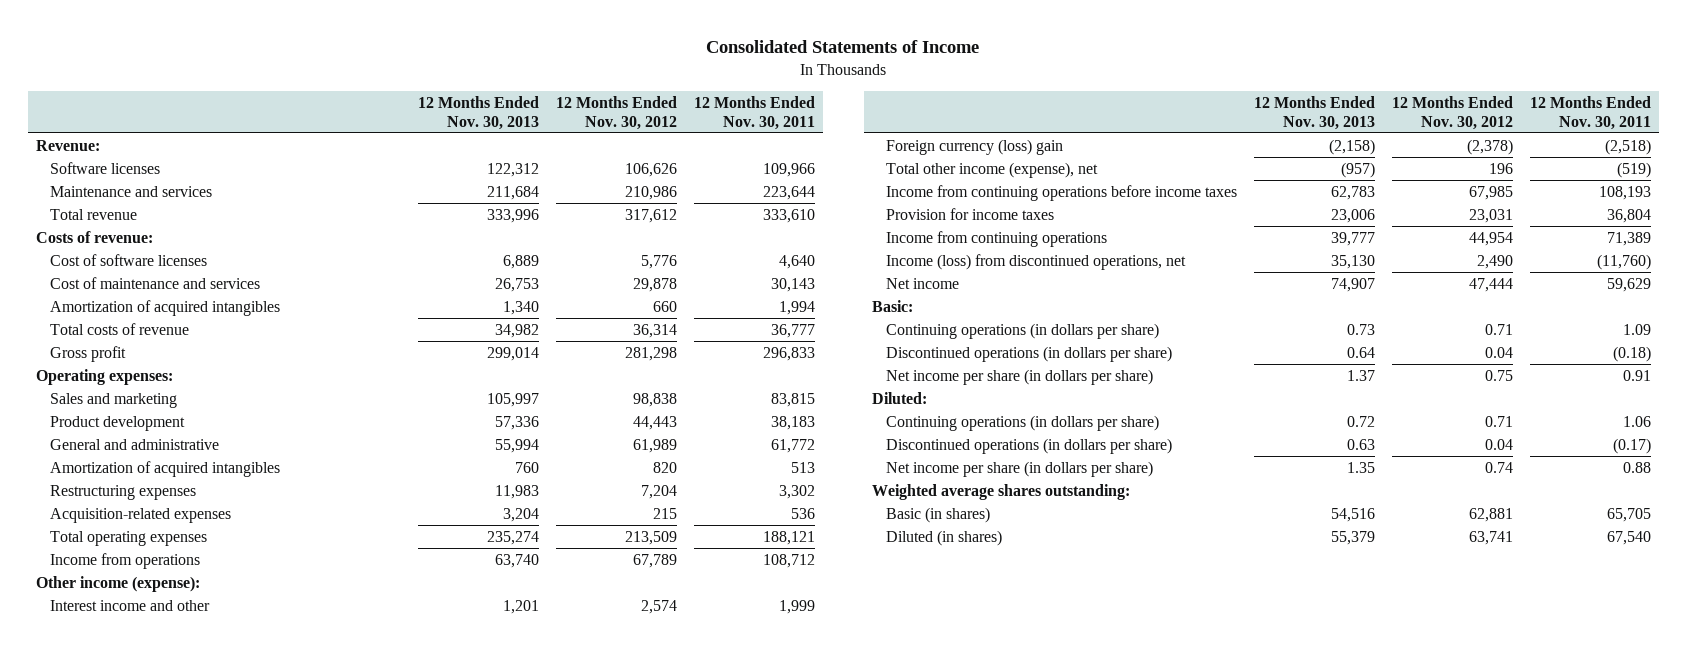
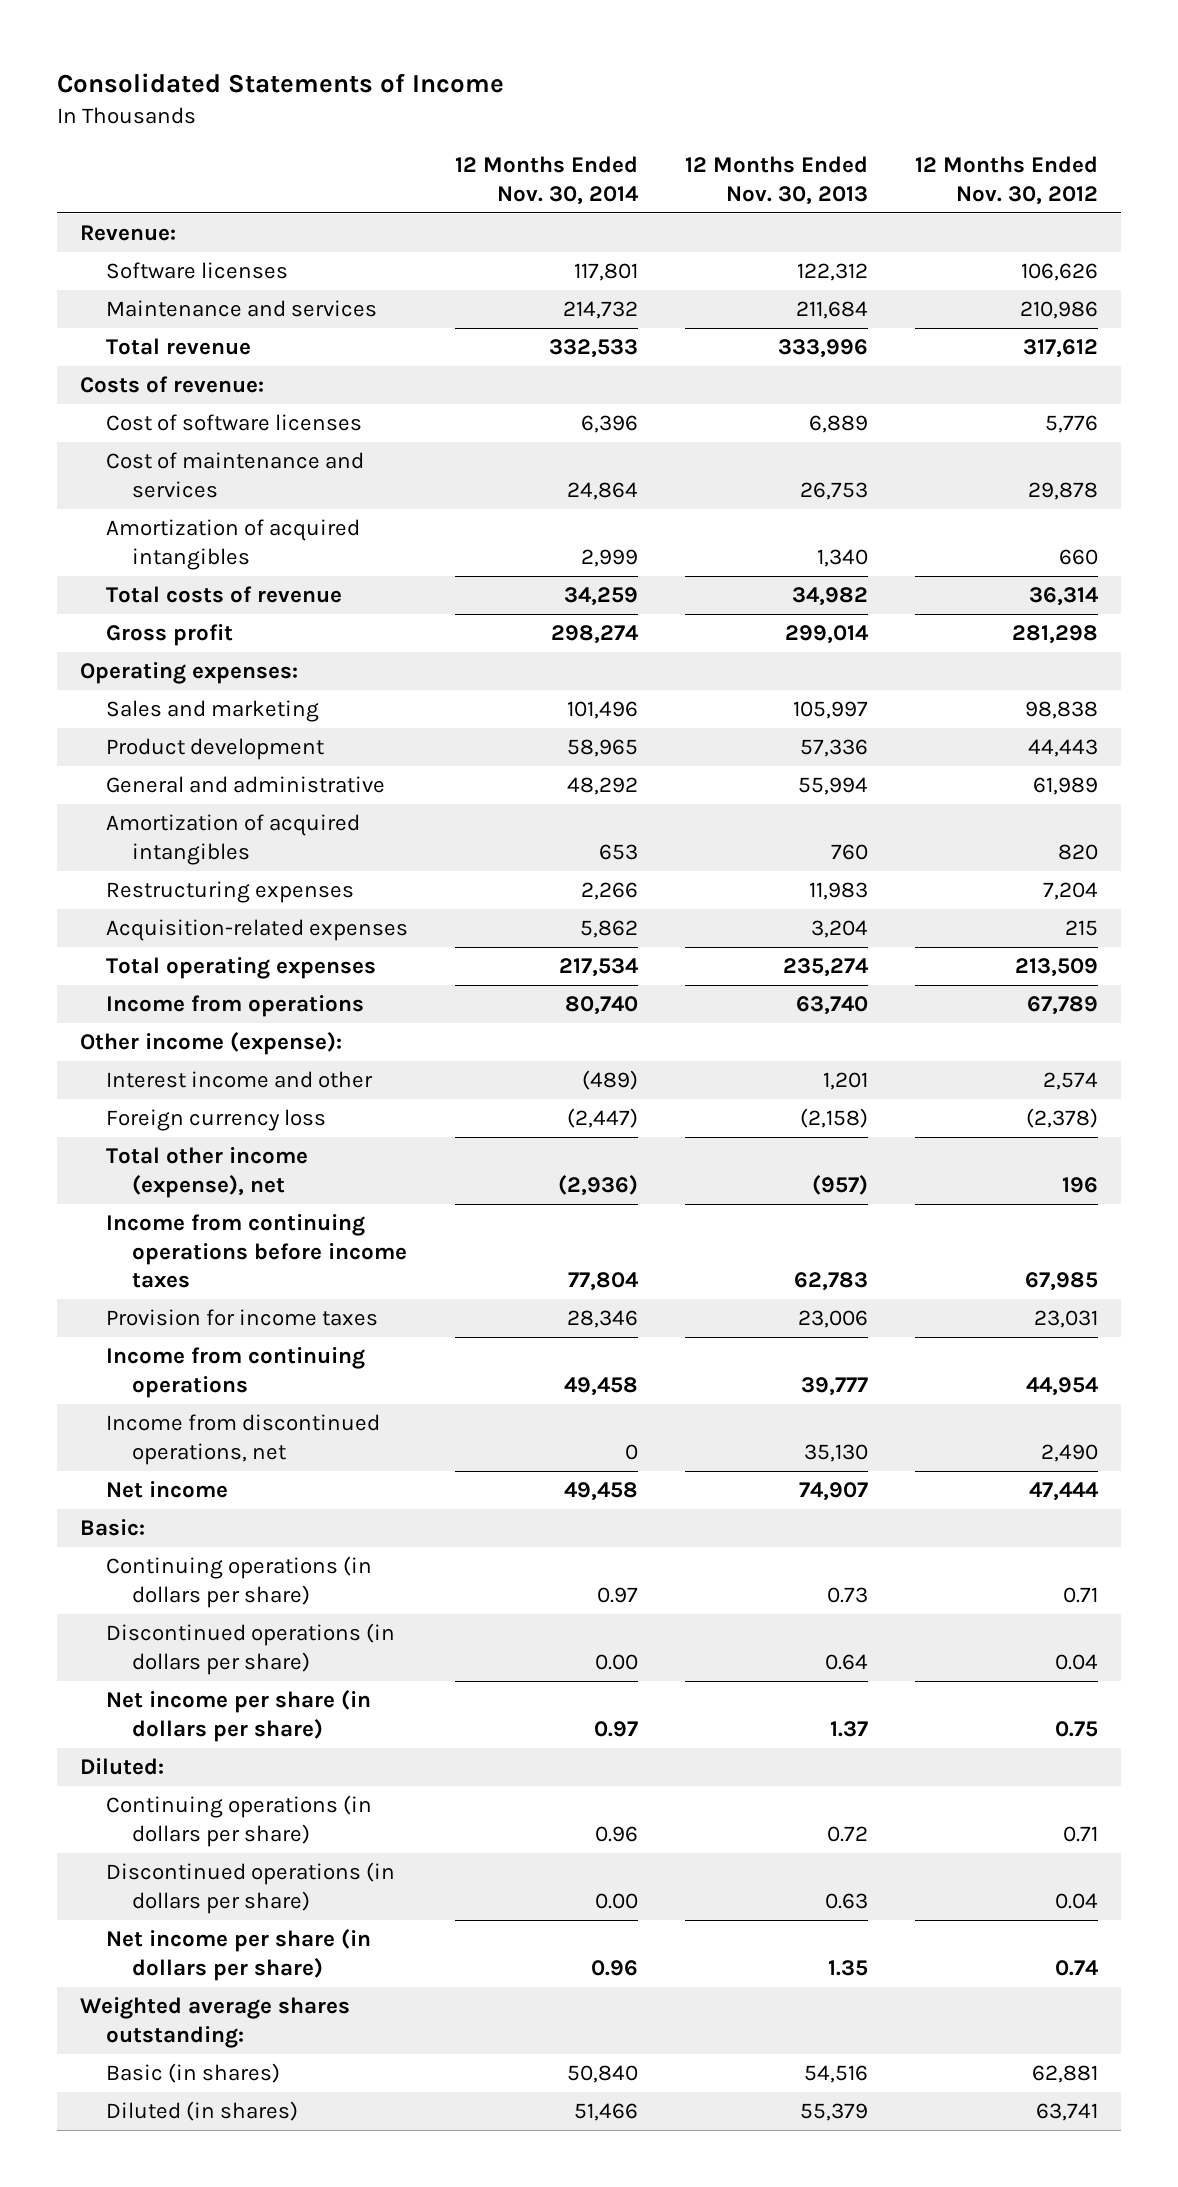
[693,95,815,130] 12 Months Ended Nov. 30, 2011 -> none
none -> [455,156,640,205] 12 Months Ended Nov. 30, 2014
[886,138,1064,155] Foreign currency (loss) gain -> [106,1109,327,1132] Foreign currency loss
[886,253,1187,270] Income (loss) from discontinued operations, net -> [106,1414,381,1465] Income from discontinued operations, net

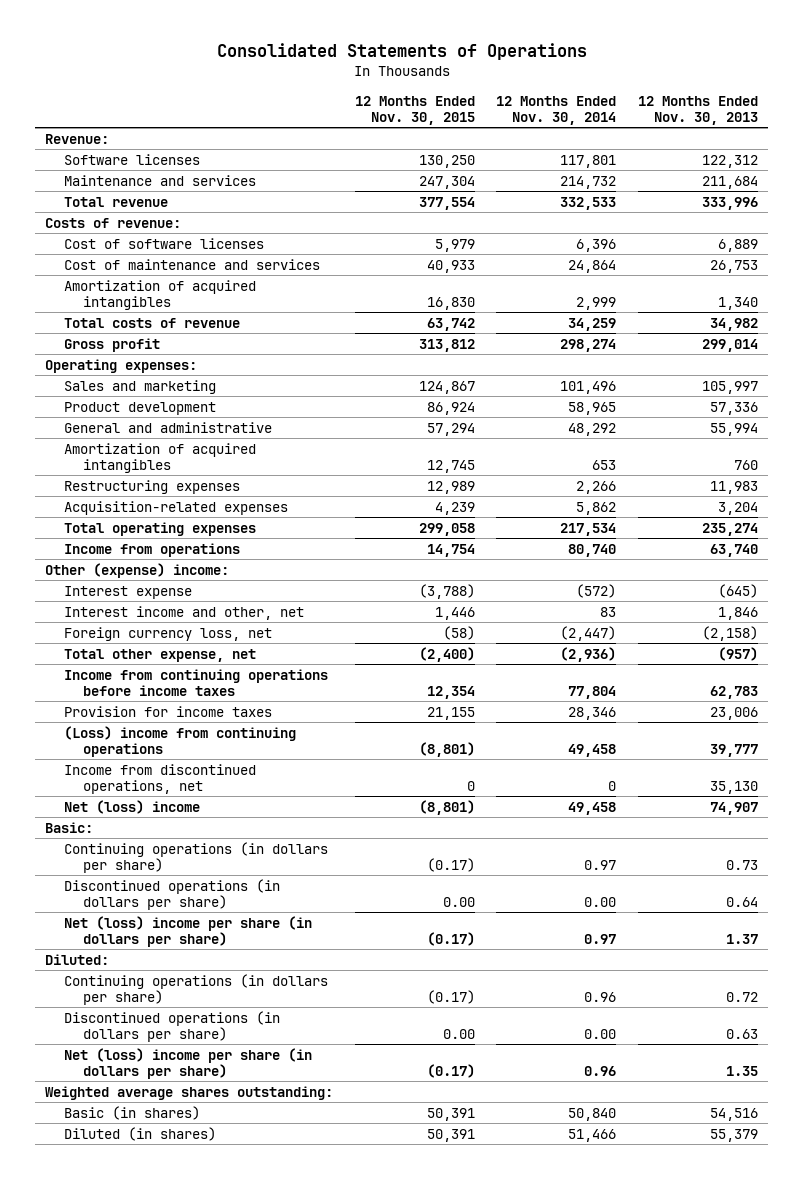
[57,73,505,94] Consolidated Statements of Income -> [216,42,587,60] Consolidated Statements of Operations
[914,156,1098,205] 12 Months Ended Nov. 30, 2012 -> none
none -> [354,95,475,125] 12 Months Ended Nov. 30, 2015
[80,1032,343,1056] Other income (expense): -> [45,562,230,578] Other (expense) income:
none -> [64,585,193,599] Interest expense
[106,1071,374,1089] Interest income and other -> [64,605,305,620] Interest income and other, net
[582,1070,639,1091] (489) -> [600,606,617,617] 83
[822,1072,868,1091] 1,201 -> [717,606,758,620] 1,846
[106,1109,327,1132] Foreign currency loss -> [64,626,273,641] Foreign currency loss, net
[106,1147,309,1198] Total other income (expense), net -> [64,648,257,662] Total other expense, net
[106,1347,366,1398] Income from continuing operations -> [64,725,297,757] (Loss) income from continuing operations
[106,1481,229,1499] Net income -> [64,799,201,814] Net (loss) income
[106,1690,372,1742] Net income per share (in dollars per share) -> [64,915,313,947] Net (loss) income per share (in dollars per share)
[106,1929,372,1981] Net income per share (in dollars per share) -> [64,1047,313,1079] Net (loss) income per share (in dollars per share)

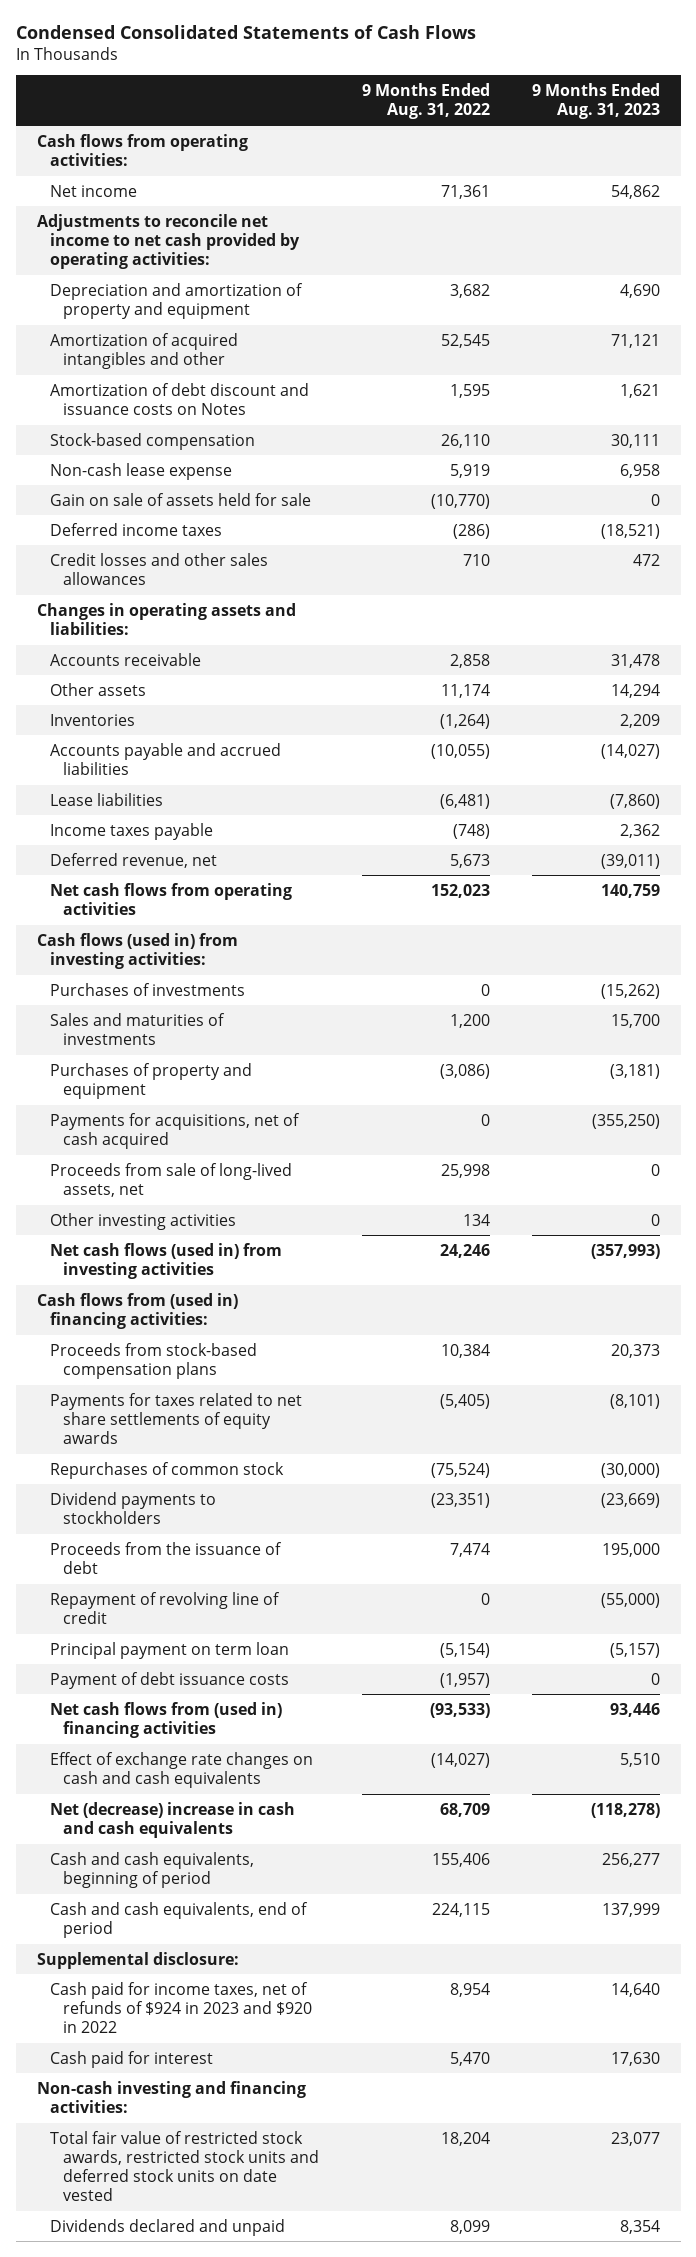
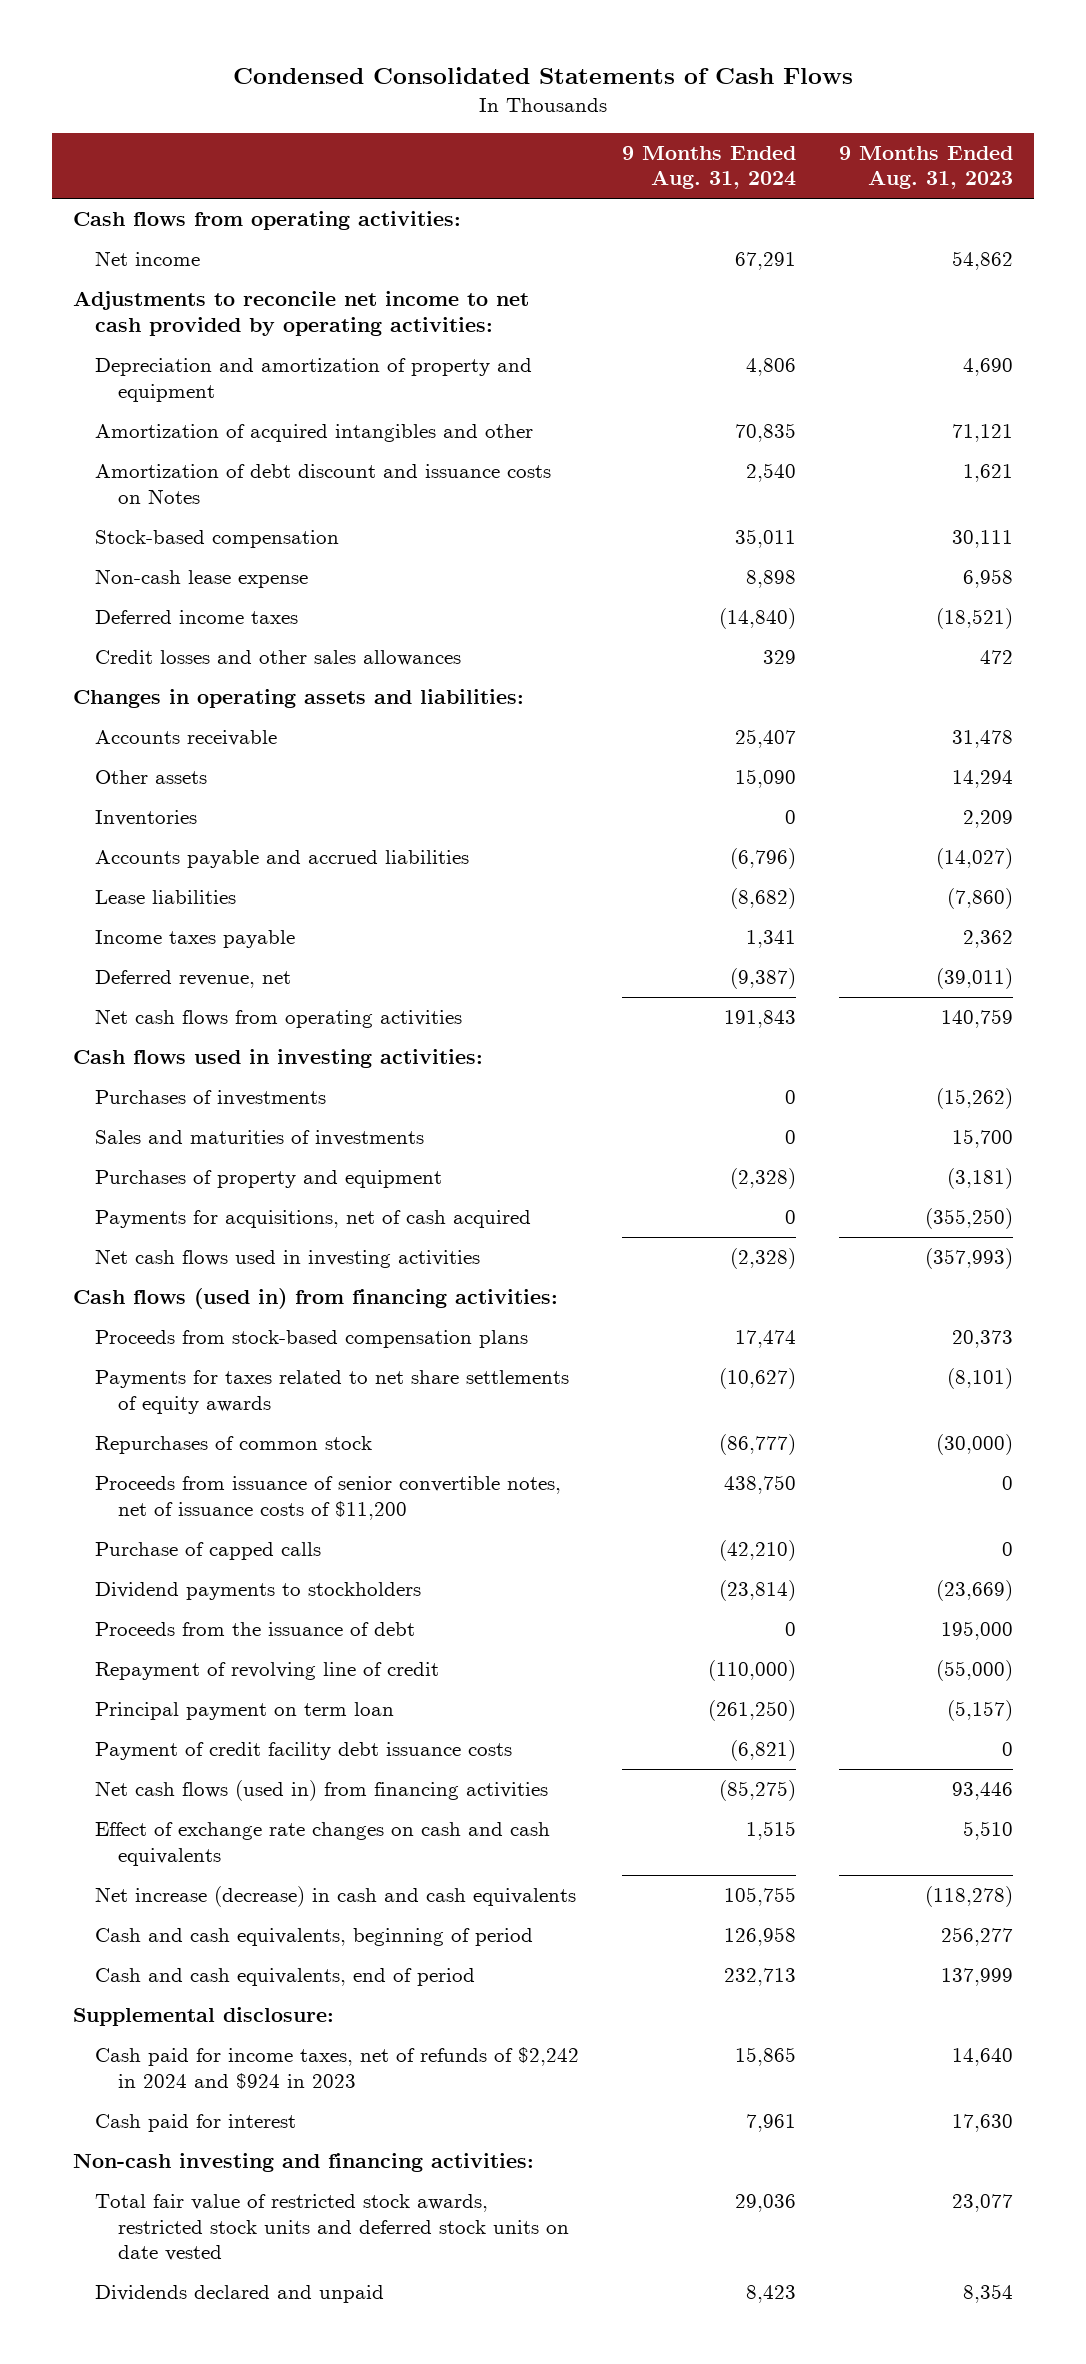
[361,83,490,120] 9 Months Ended Aug. 31, 2022 -> none
none -> [622,145,797,190] 9 Months Ended Aug. 31, 2024
[50,492,312,506] Gain on sale of assets held for sale -> none
[36,932,238,969] Cash flows (used in) from investing activities: -> [73,1049,484,1069] Cash flows used in investing activities:
[50,1162,293,1197] Proceeds from sale of long-lived assets, net -> none
[50,1212,237,1230] Other investing activities -> none
[50,1242,283,1279] Net cash flows (used in) from investing activities -> [95,1249,481,1269] Net cash flows used in investing activities
[36,1292,238,1329] Cash flows from (used in) financing activities: -> [73,1288,559,1310] Cash flows (used in) from financing activities:
none -> [95,1476,562,1520] Proceeds from issuance of senior convertible notes, net of issuance costs of $11,200
none -> [95,1542,322,1561] Purchase of capped calls
[50,1671,290,1689] Payment of debt issuance costs -> [95,1742,513,1761] Payment of credit facility debt issuance costs
[50,1701,283,1738] Net cash flows from (used in) financing activities -> [95,1780,549,1802] Net cash flows (used in) from financing activities
[50,1801,296,1838] Net (decrease) increase in cash and cash equivalents -> [95,1886,577,1908] Net increase (decrease) in cash and cash equivalents
[50,1981,313,2034] Cash paid for income taxes, net of refunds of $924 in 2023 and $920 in 2022 -> [95,2047,580,2089] Cash paid for income taxes, net of refunds of $2,242 in 2024 and $924 in 2023

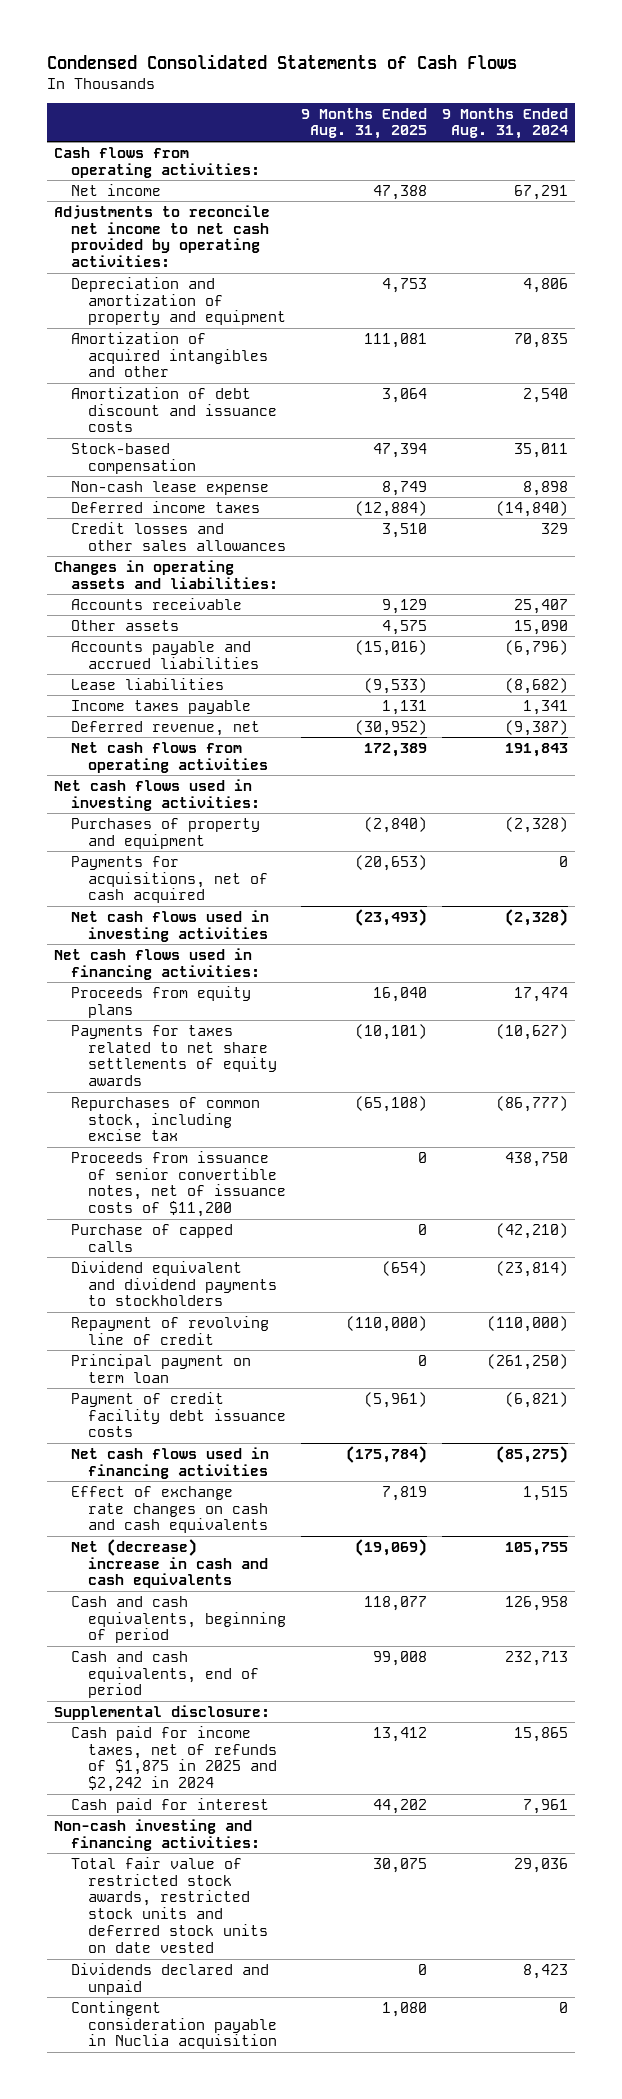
[838,145,1013,190] 9 Months Ended Aug. 31, 2023 -> none
none -> [300,107,427,140] 9 Months Ended Aug. 31, 2025
[95,464,552,504] Amortization of debt discount and issuance costs on Notes -> [71,386,277,433] Amortization of debt discount and issuance costs
[95,810,198,827] Inventories -> none
[95,1090,327,1107] Purchases of investments -> none
[95,1130,425,1147] Sales and maturities of investments -> none
[73,1049,484,1069] Cash flows used in investing activities: -> [54,778,261,811] Net cash flows used in investing activities:
[73,1288,559,1310] Cash flows (used in) from financing activities: -> [54,947,261,980] Net cash flows used in financing activities:
[95,1330,529,1349] Proceeds from stock-based compensation plans -> [71,985,252,1018] Proceeds from equity plans
[95,1436,373,1455] Repurchases of common stock -> [71,1096,261,1142] Repurchases of common stock, including excise tax
[95,1622,416,1637] Proceeds from the issuance of debt -> none
[95,1582,422,1601] Dividend payments to stockholders -> [71,1260,277,1307] Dividend equivalent and dividend payments to stockholders
[95,1780,549,1802] Net cash flows (used in) from financing activities -> [71,1446,270,1479] Net cash flows used in financing activities
[95,1886,577,1908] Net increase (decrease) in cash and cash equivalents -> [71,1538,268,1589] Net (decrease) increase in cash and cash equivalents
[95,2047,580,2089] Cash paid for income taxes, net of refunds of $2,242 in 2024 and $924 in 2023 -> [71,1725,277,1793] Cash paid for income taxes, net of refunds of $1,875 in 2025 and $2,242 in 2024
none -> [71,2000,277,2050] Contingent consideration payable in Nuclia acquisition

